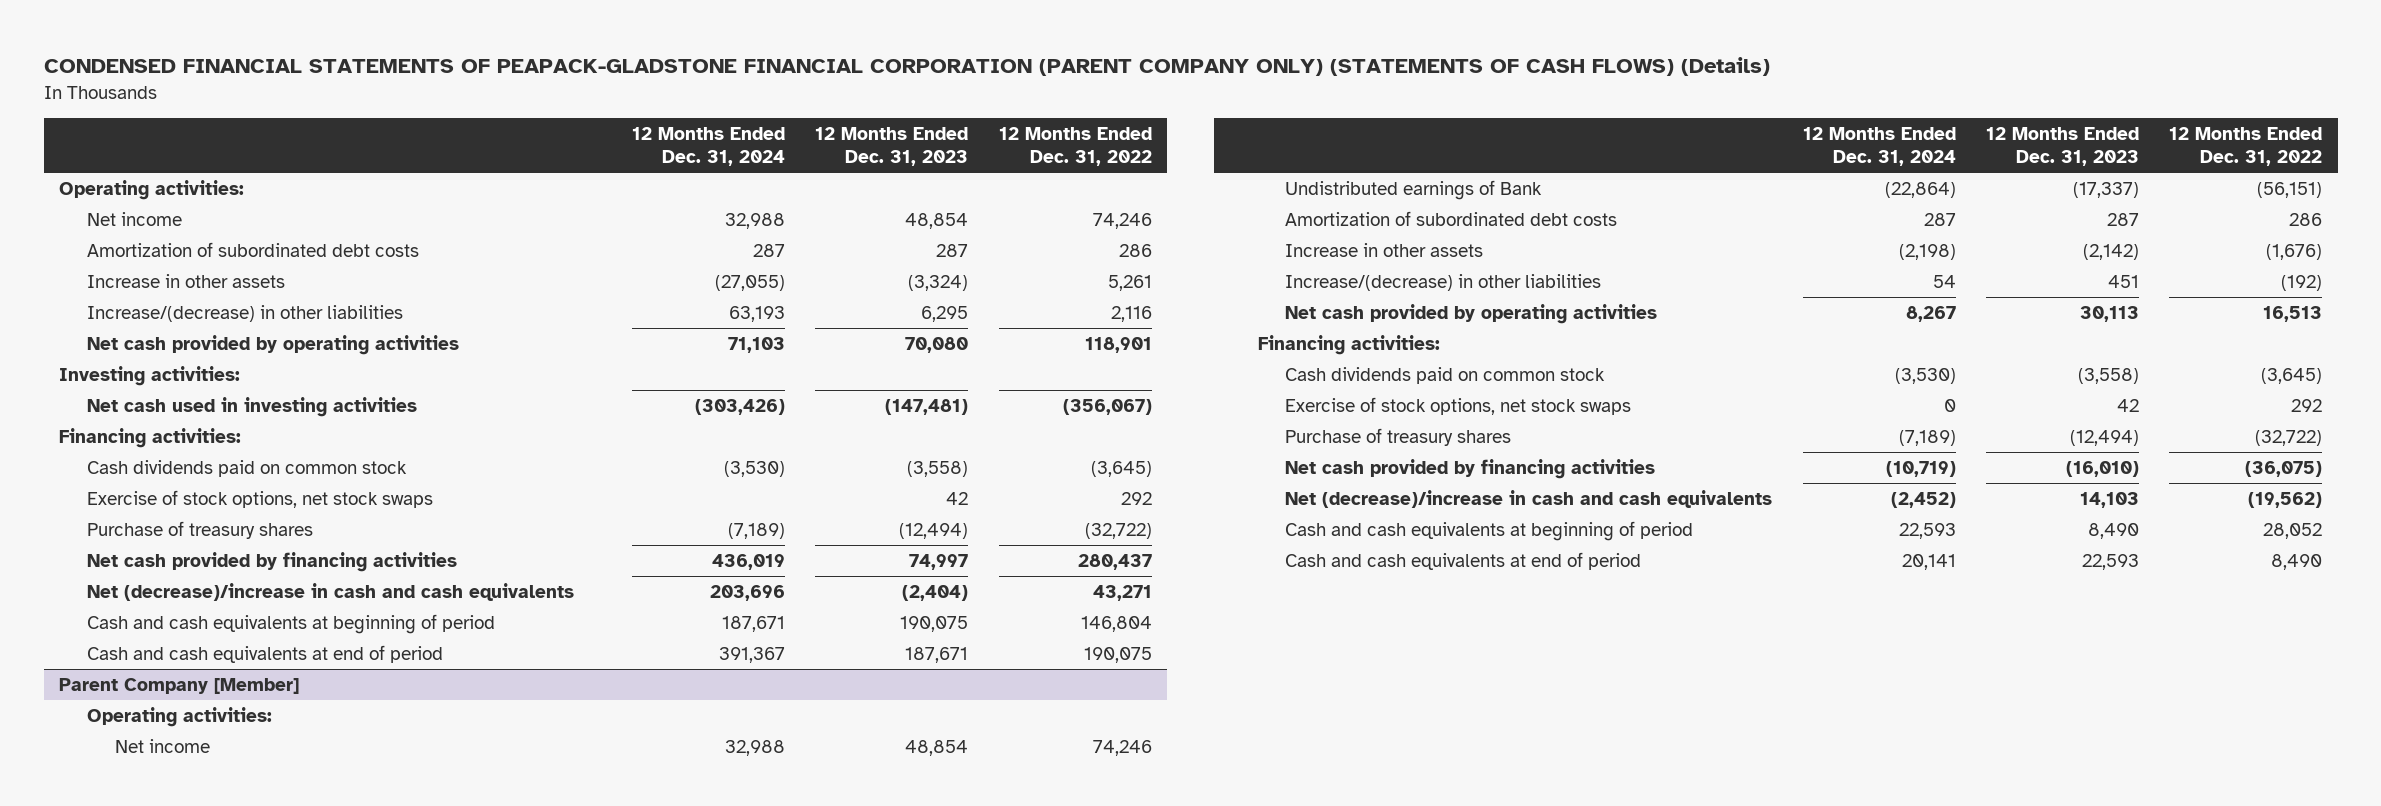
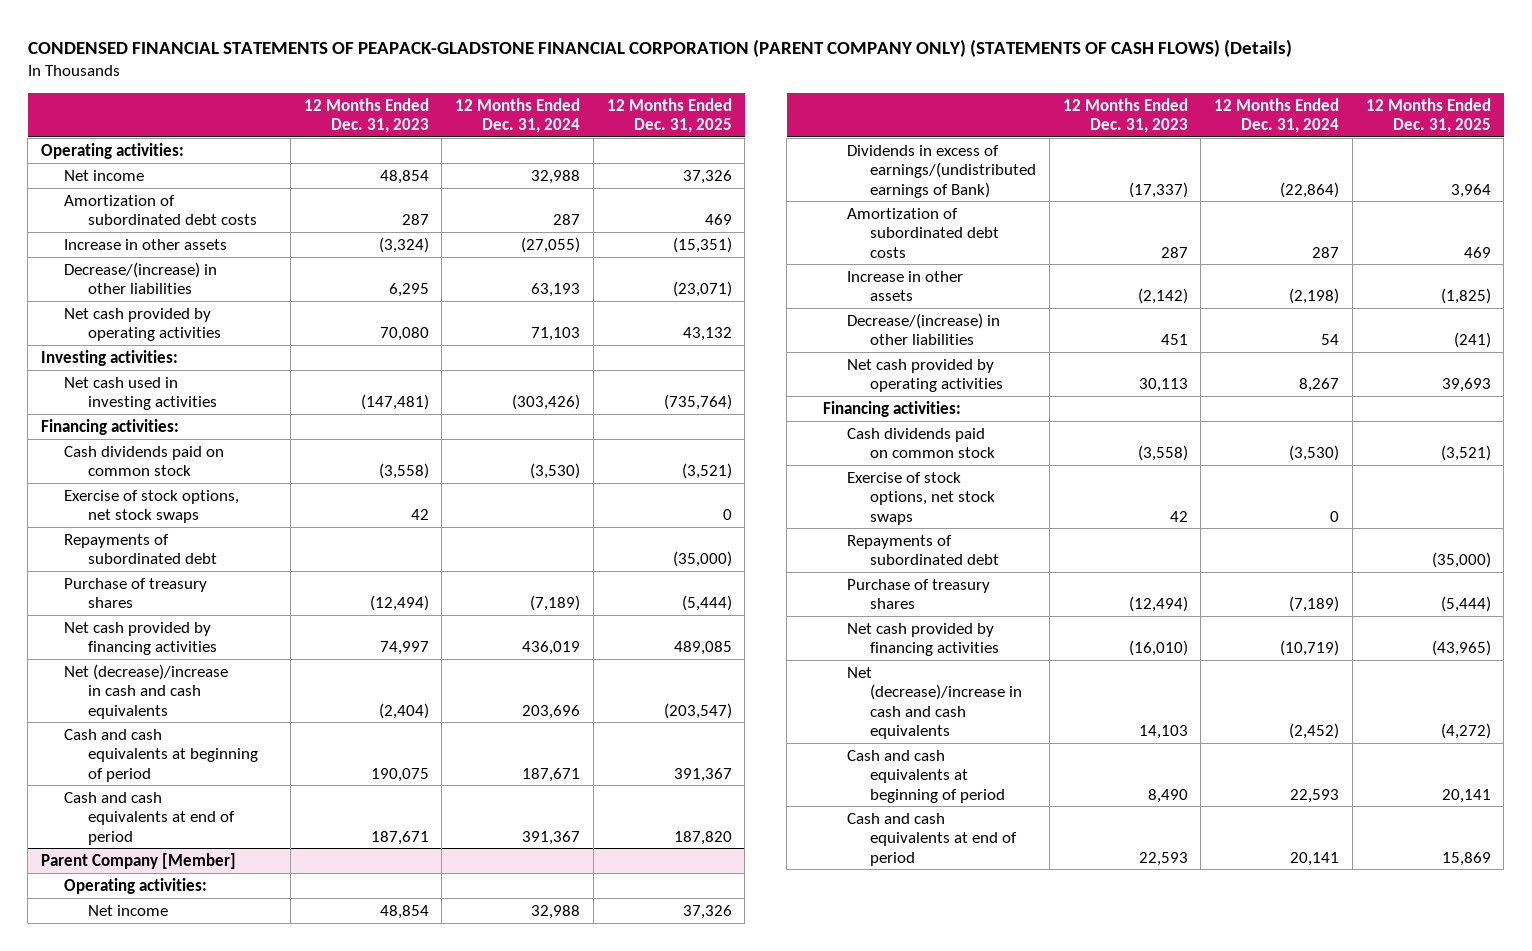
[998,127,1152,167] 12 Months Ended Dec. 31, 2022 -> none
none -> [606,97,732,134] 12 Months Ended Dec. 31, 2025
[86,304,403,322] Increase/(decrease) in other liabilities -> [64,261,218,295] Decrease/(increase) in other liabilities
none -> [64,533,217,565] Repayments of subordinated debt
[1285,179,1543,200] Undistributed earnings of Bank -> [846,144,1037,198] Dividends in excess of earnings/(undistributed earnings of Bank)
[1285,273,1602,291] Increase/(decrease) in other liabilities -> [846,312,1000,346] Decrease/(increase) in other liabilities
none -> [846,534,1000,566] Repayments of subordinated debt

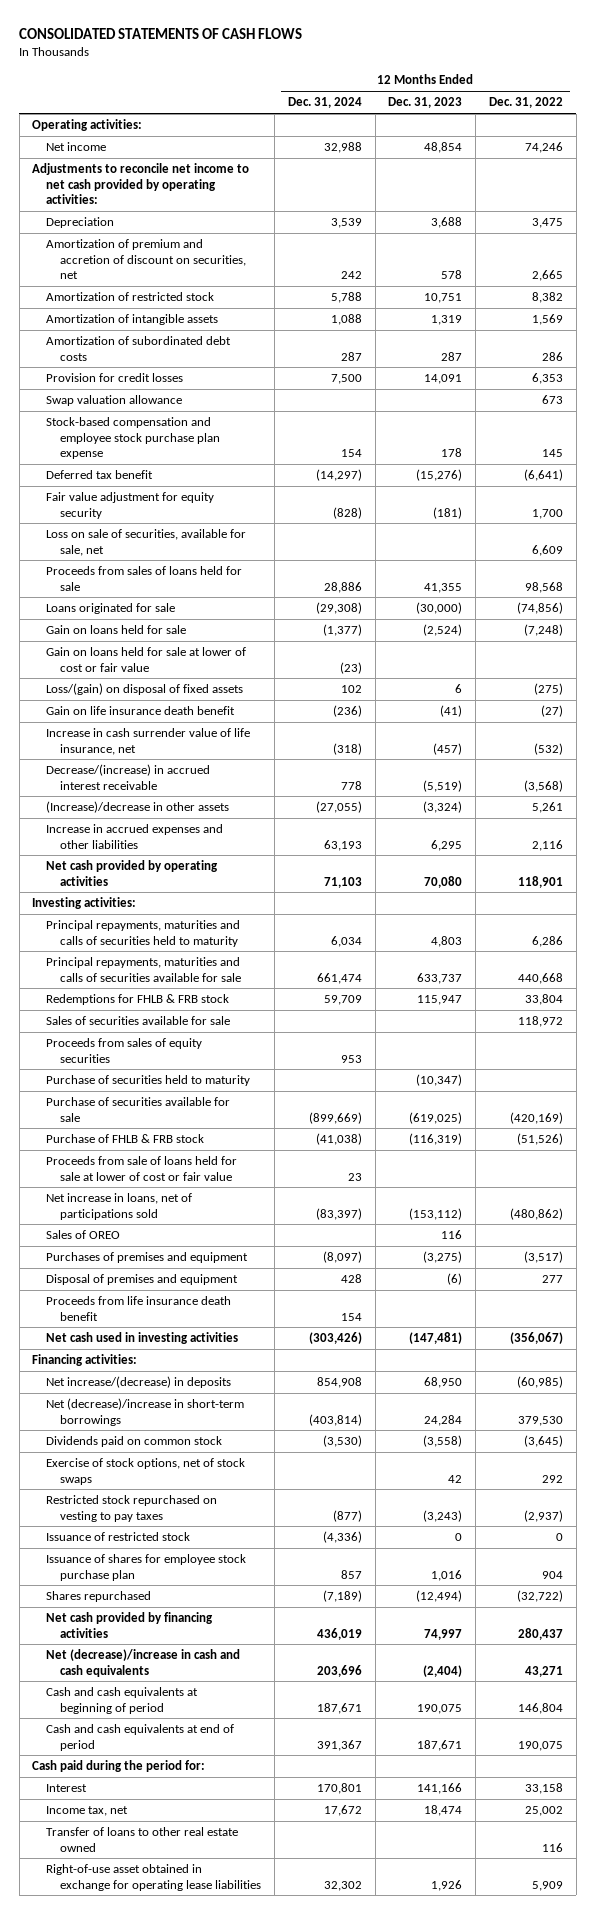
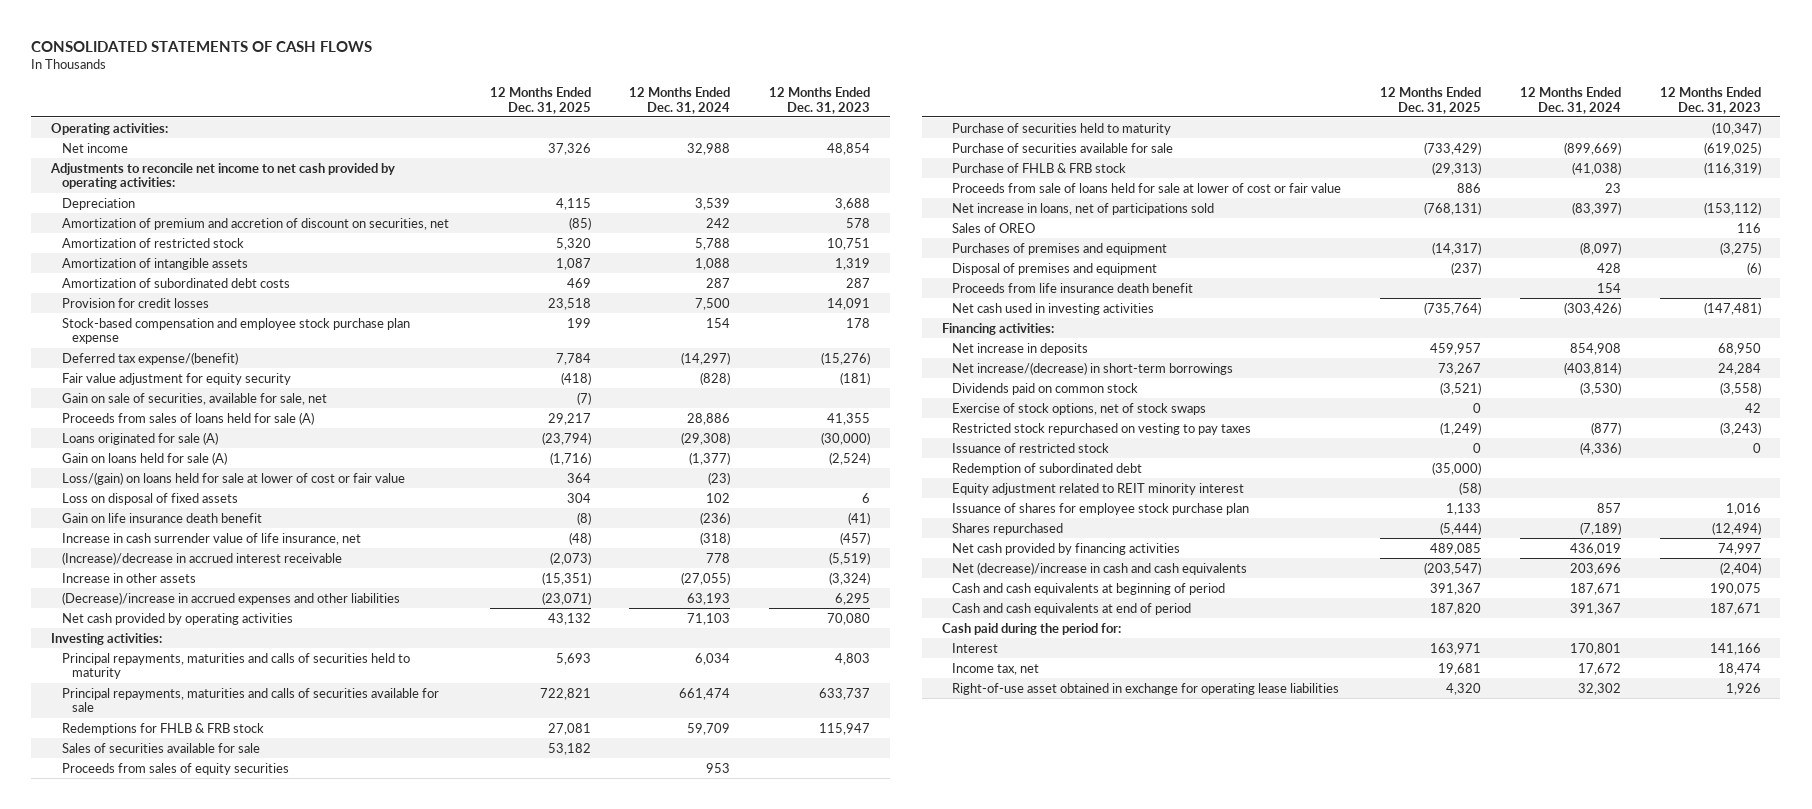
[489,97,564,109] Dec. 31, 2022 -> none
none -> [489,86,591,114] 12 Months Ended Dec. 31, 2025
[46,395,183,407] Swap valuation allowance -> none
[46,470,154,480] Deferred tax benefit -> [61,351,238,365] Deferred tax expense/(benefit)
[46,529,247,556] Loss on sale of securities, available for sale, net -> [61,392,327,405] Gain on sale of securities, available for sale, net
[46,566,243,591] Proceeds from sales of loans held for sale -> [61,411,314,425] Proceeds from sales of loans held for sale (A)
[46,603,176,615] Loans originated for sale -> [61,431,218,445] Loans originated for sale (A)
[46,625,187,635] Gain on loans held for sale -> [61,451,227,465] Gain on loans held for sale (A)
[46,647,247,672] Gain on loans held for sale at lower of cost or fair value -> [61,471,405,485] Loss/(gain) on loans held for sale at lower of cost or fair value
[46,683,244,696] Loss/(gain) on disposal of fixed assets -> [61,492,238,505] Loss on disposal of fixed assets
[46,764,211,790] Decrease/(increase) in accrued interest receivable -> [61,551,342,565] (Increase)/decrease in accrued interest receivable
[46,801,230,814] (Increase)/decrease in other assets -> [61,572,196,583] Increase in other assets
[46,824,224,849] Increase in accrued expenses and other liabilities -> [61,591,400,605] (Decrease)/increase in accrued expenses and other liabilities
[46,1376,232,1389] Net increase/(decrease) in deposits -> [952,342,1089,355] Net increase in deposits
[46,1398,245,1426] Net (decrease)/increase in short-term borrowings -> [952,361,1234,375] Net increase/(decrease) in short-term borrowings
none -> [952,462,1143,475] Redemption of subordinated debt
none -> [952,482,1245,495] Equity adjustment related to REIT minority interest
[46,1827,239,1852] Transfer of loans to other real estate owned -> none

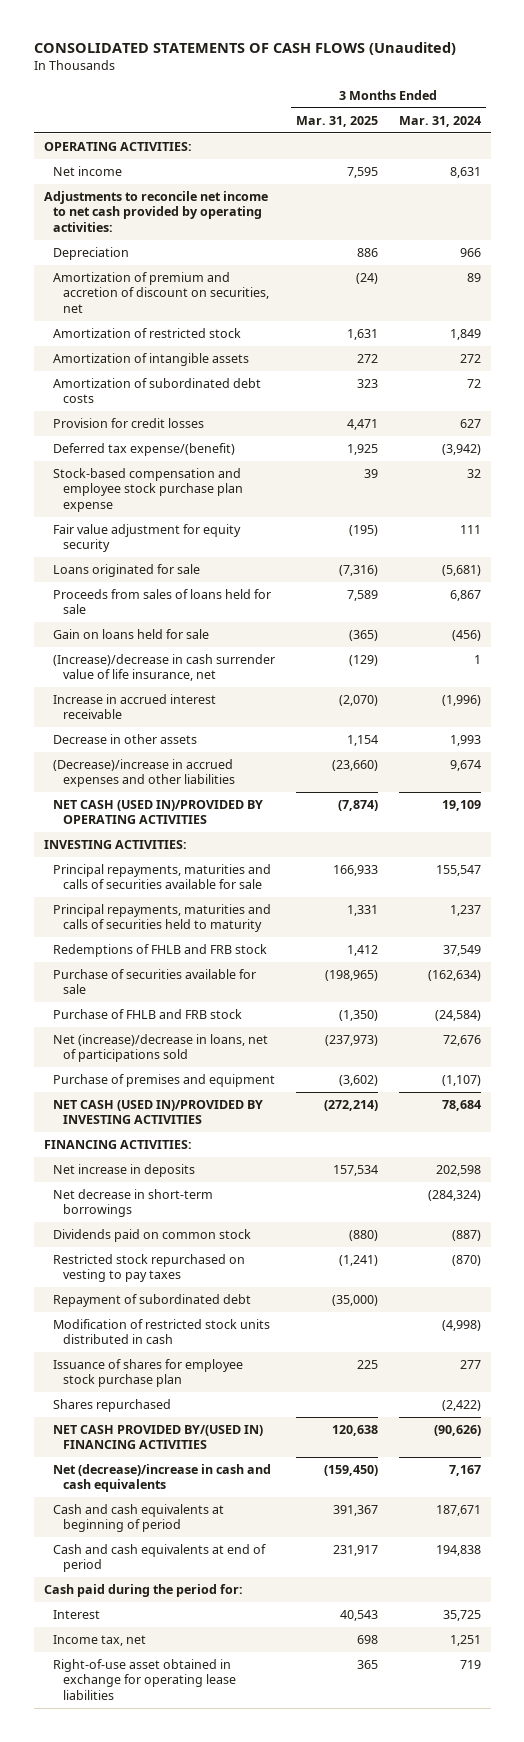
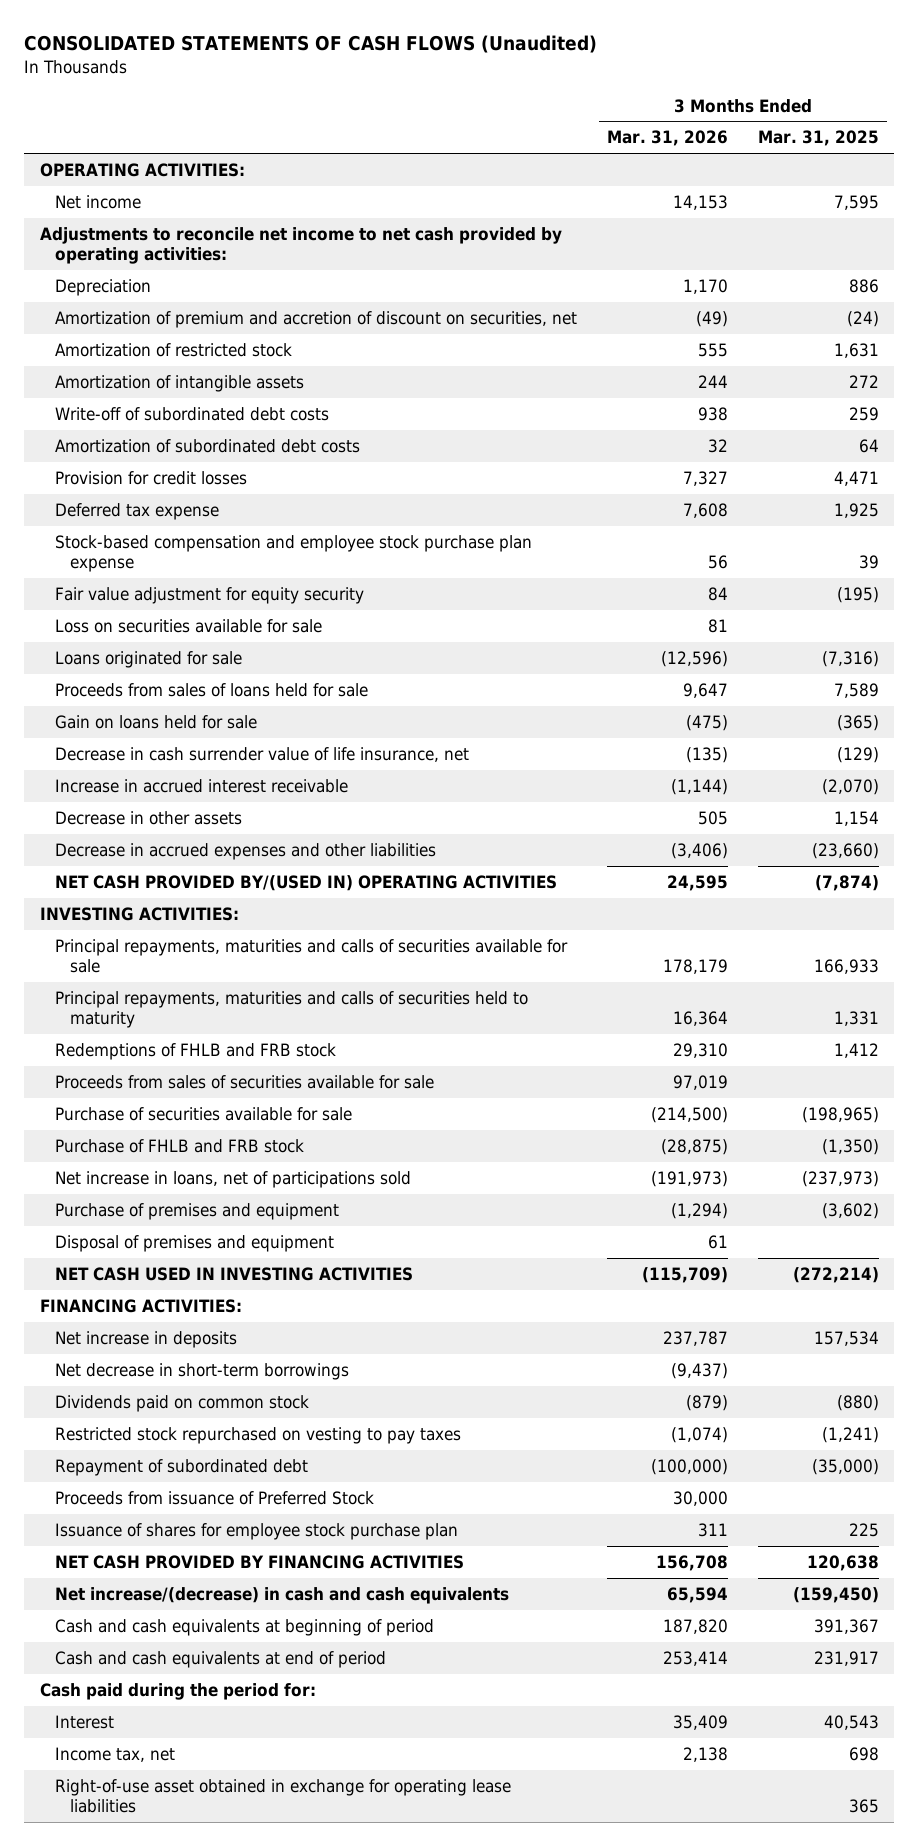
[398,115,481,127] Mar. 31, 2024 -> none
none -> [606,130,728,147] Mar. 31, 2026
none -> [54,406,329,421] Write-off of subordinated debt costs
[356,379,378,389] 323 -> [859,438,880,453] 64
[53,443,236,457] Deferred tax expense/(benefit) -> [54,502,219,520] Deferred tax expense
none -> [54,618,322,633] Loss on securities available for sale
[53,654,276,682] (Increase)/decrease in cash surrender value of life insurance, net -> [54,746,469,762] Decrease in cash surrender value of life insurance, net
[53,759,235,788] (Decrease)/increase in accrued expenses and other liabilities -> [54,842,436,860] Decrease in accrued expenses and other liabilities
[53,800,264,825] NET CASH (USED IN)/PROVIDED BY OPERATING ACTIVITIES -> [54,874,557,891] NET CASH PROVIDED BY/(USED IN) OPERATING ACTIVITIES
none -> [54,1074,434,1089] Proceeds from sales of securities available for sale
[53,1034,269,1063] Net (increase)/decrease in loans, net of participations sold -> [54,1170,411,1188] Net increase in loans, net of participations sold
none -> [54,1234,334,1252] Disposal of premises and equipment
[53,1100,264,1125] NET CASH (USED IN)/PROVIDED BY INVESTING ACTIVITIES -> [54,1266,413,1281] NET CASH USED IN INVESTING ACTIVITIES
[53,1319,271,1345] Modification of restricted stock units distributed in cash -> none
none -> [54,1490,374,1505] Proceeds from issuance of Preferred Stock
[53,1399,172,1413] Shares repurchased -> none
[53,1425,264,1450] NET CASH PROVIDED BY/(USED IN) FINANCING ACTIVITIES -> [54,1554,464,1569] NET CASH PROVIDED BY FINANCING ACTIVITIES
[53,1464,272,1493] Net (decrease)/increase in cash and cash equivalents -> [54,1586,509,1604] Net increase/(decrease) in cash and cash equivalents

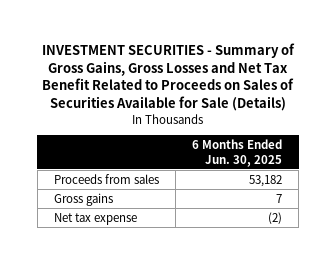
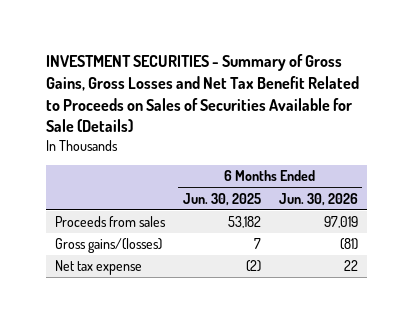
none -> [278,192,358,206] Jun. 30, 2026
[53,192,113,206] Gross gains -> [54,238,162,254] Gross gains/(losses)

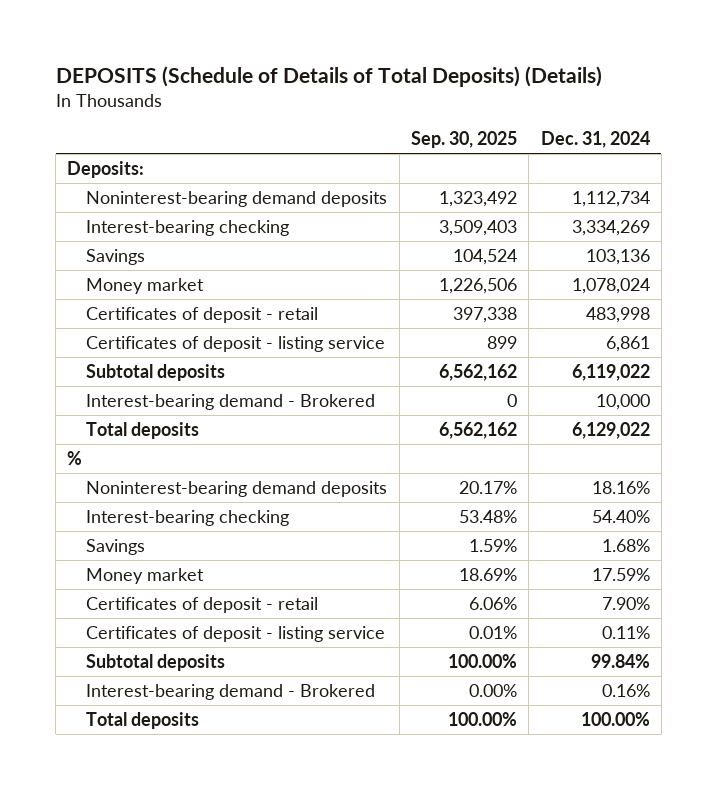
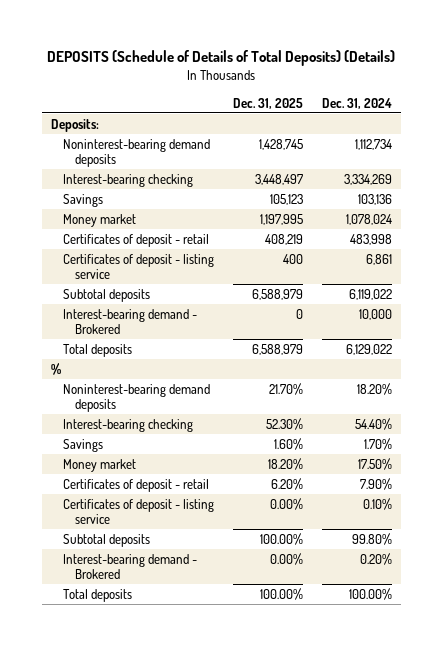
[410,131,517,149] Sep. 30, 2025 -> none
none -> [233,97,304,109] Dec. 31, 2025
[591,480,650,494] 18.16% -> [356,382,392,395] 18.20%
[601,538,650,552] 1.68% -> [363,437,392,450] 1.70%
[591,567,650,581] 17.59% -> [357,457,392,470] 17.50%
[601,625,650,639] 0.11% -> [362,497,392,510] 0.10%
[590,653,650,668] 99.84% -> [351,532,392,545] 99.80%
[601,683,650,697] 0.16% -> [359,552,392,565] 0.20%

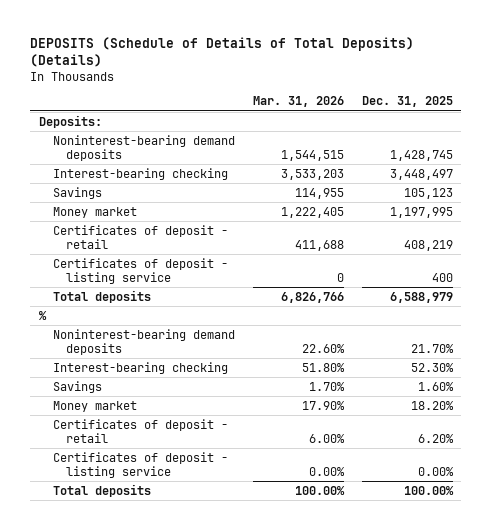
[321,97,392,109] Dec. 31, 2024 -> none
none -> [252,96,344,108] Mar. 31, 2026
[63,288,151,302] Subtotal deposits -> none
[63,308,198,334] Interest-bearing demand - Brokered -> none
[63,533,151,547] Subtotal deposits -> none
[63,553,198,579] Interest-bearing demand - Brokered -> none

